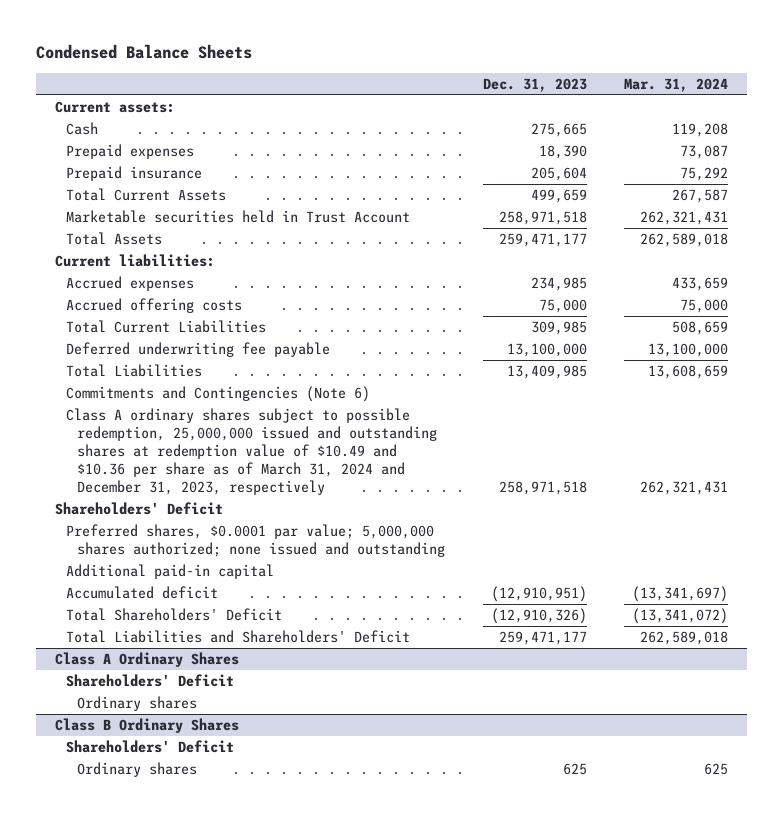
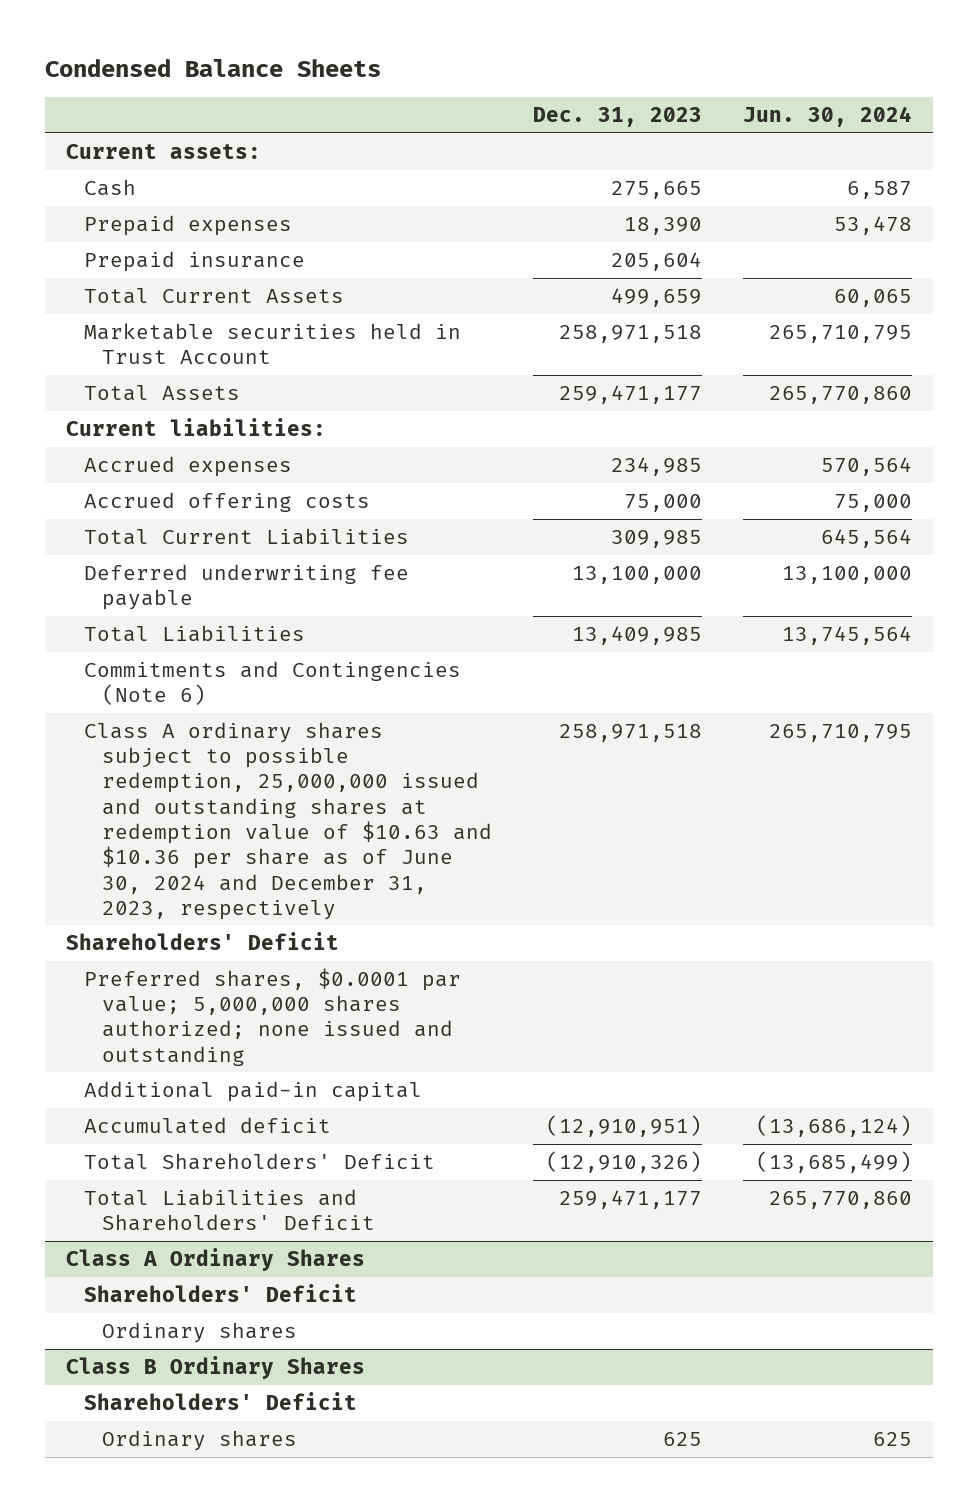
[623,77,728,92] Mar. 31, 2024 -> none
none -> [743,105,913,127] Jun. 30, 2024
[65,407,438,495] Class A ordinary shares subject to possible redemption, 25,000,000 issued and outstanding shares at redemption value of $10.49 and $10.36 per share as of March 31, 2024 and December 31, 2023, respectively -> [83,721,493,920] Class A ordinary shares subject to possible redemption, 25,000,000 issued and outstanding shares at redemption value of $10.63 and $10.36 per share as of June 30, 2024 and December 31, 2023, respectively

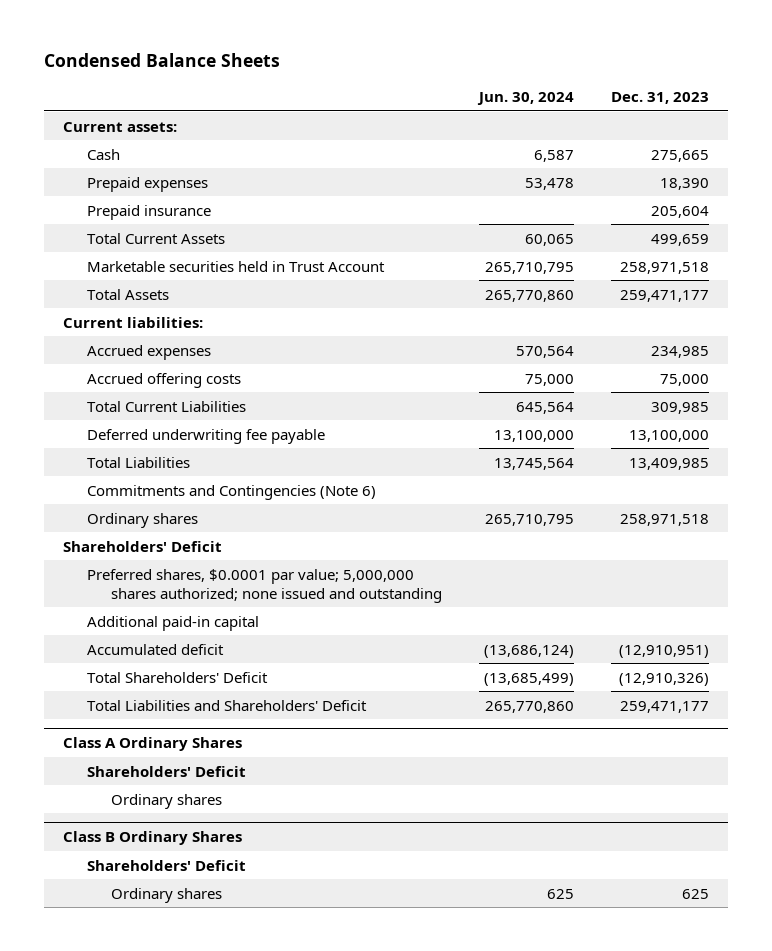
[83,721,493,920] Class A ordinary shares subject to possible redemption, 25,000,000 issued and outstanding shares at redemption value of $10.63 and $10.36 per share as of June 30, 2024 and December 31, 2023, respectively -> [86,512,198,528] Ordinary shares

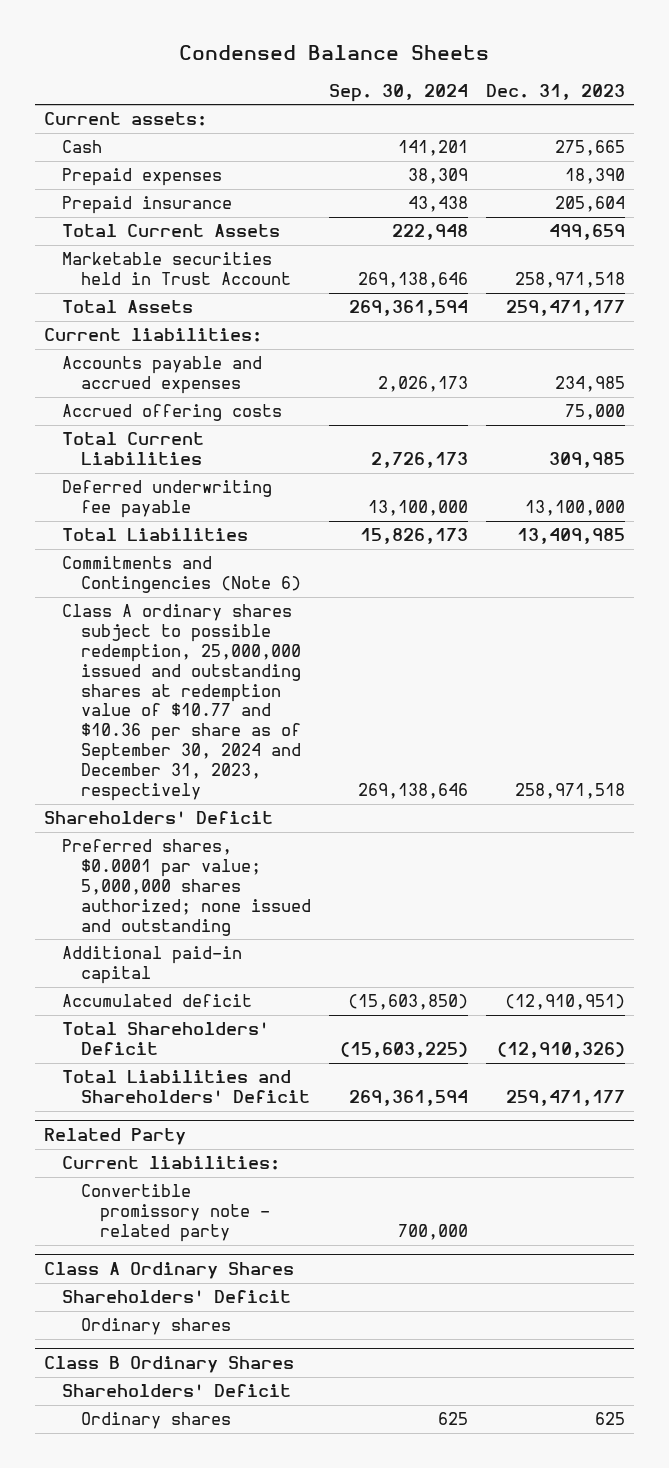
[476,92,574,106] Jun. 30, 2024 -> none
none -> [329,83,469,102] Sep. 30, 2024
[86,344,211,360] Accrued expenses -> [62,356,263,395] Accounts payable and accrued expenses
[86,512,198,528] Ordinary shares -> [62,604,302,801] Class A ordinary shares subject to possible redemption, 25,000,000 issued and outstanding shares at redemption value of $10.77 and $10.36 per share as of September 30, 2024 and December 31, 2023, respectively
none -> [43,1128,186,1146] Related Party
none -> [62,1156,281,1171] Current liabilities:
none -> [81,1184,270,1242] Convertible promissory note - related party

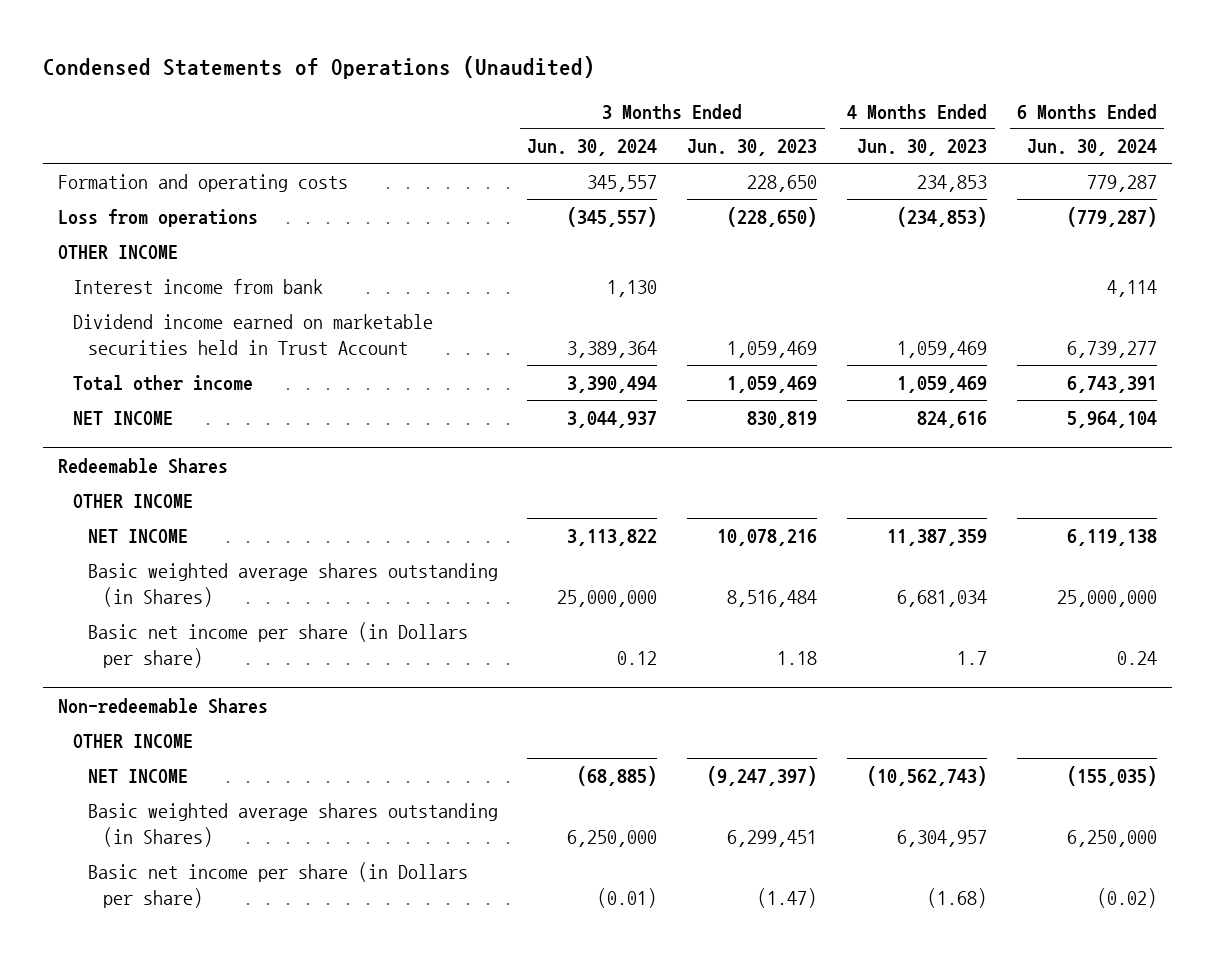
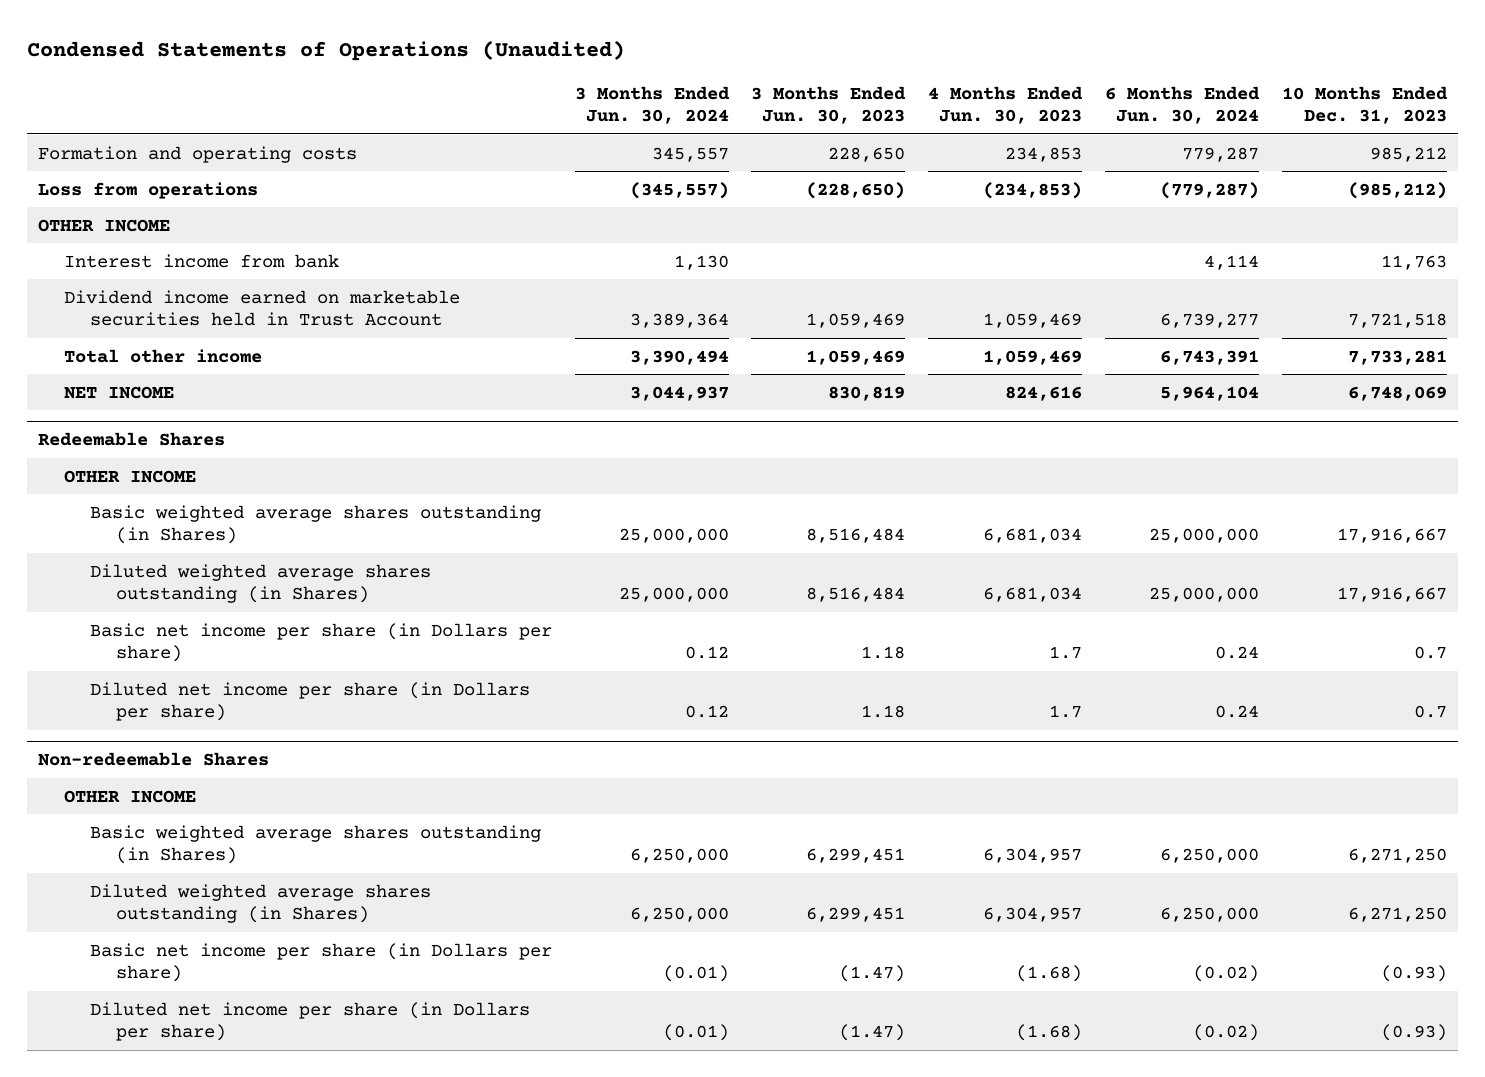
none -> [1281,86,1448,125] 10 Months Ended Dec. 31, 2023
[87,528,188,543] NET INCOME -> none
none -> [89,563,431,604] Diluted weighted average shares outstanding (in Shares)
none -> [89,681,530,722] Diluted net income per share (in Dollars per share)
[87,768,188,783] NET INCOME -> none
none -> [89,883,431,924] Diluted weighted average shares outstanding (in Shares)
none -> [89,1001,530,1042] Diluted net income per share (in Dollars per share)

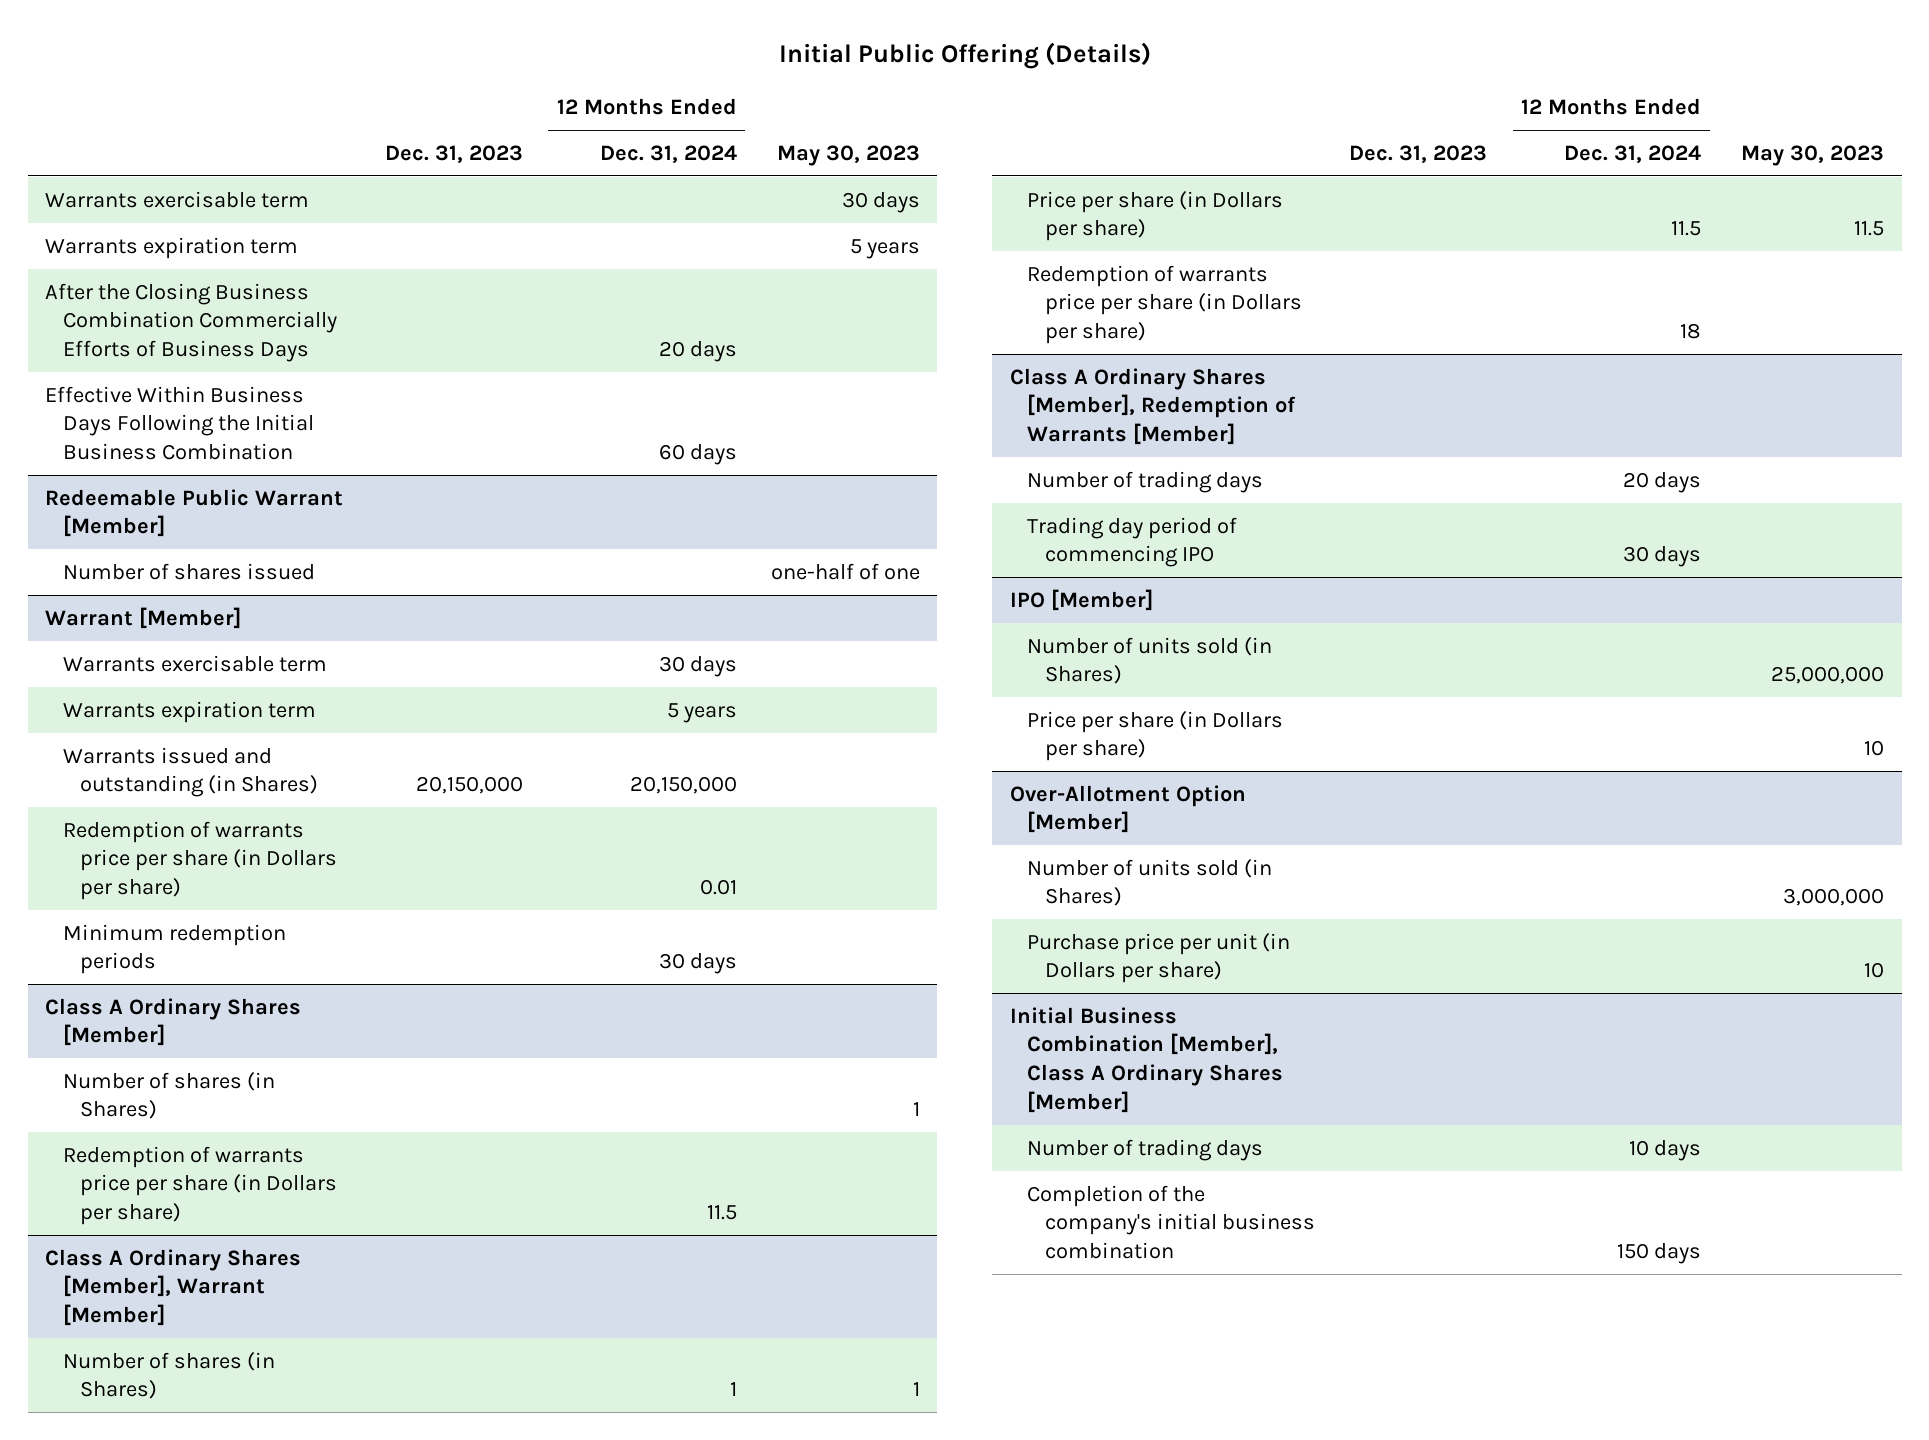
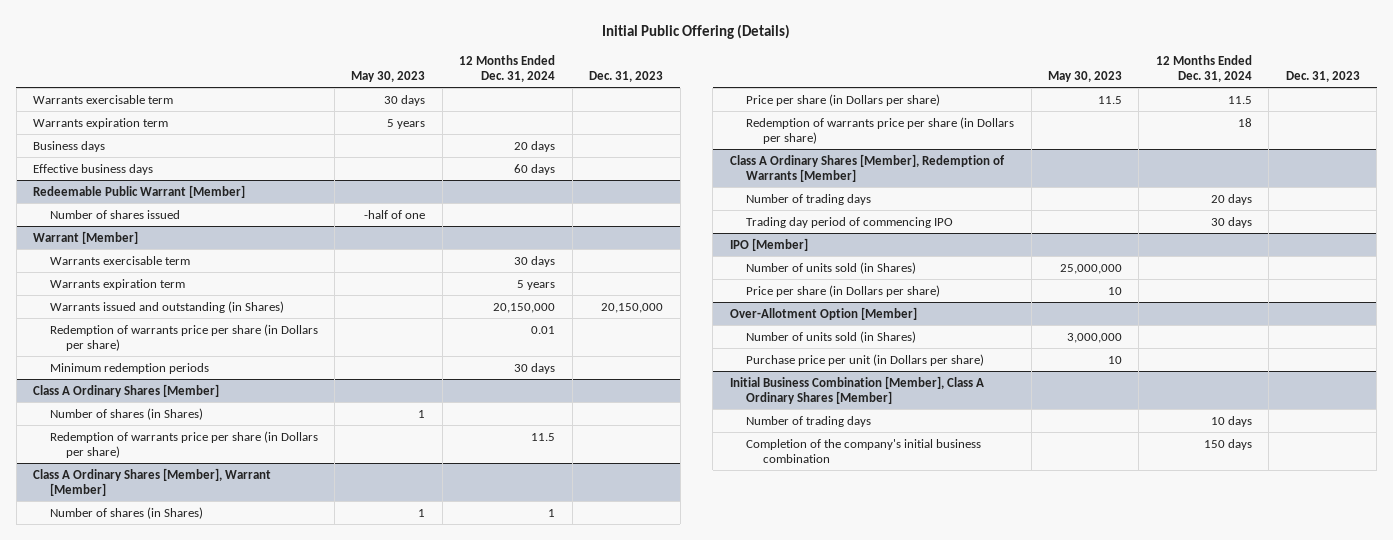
[45,282,337,363] After the Closing Business Combination Commercially Efforts of Business Days -> [32,140,105,152] Business days
[45,385,314,461] Effective Within Business Days Following the Initial Business Combination -> [32,163,153,175] Effective business days
[770,562,920,580] one-half of one -> [364,209,426,219] -half of one

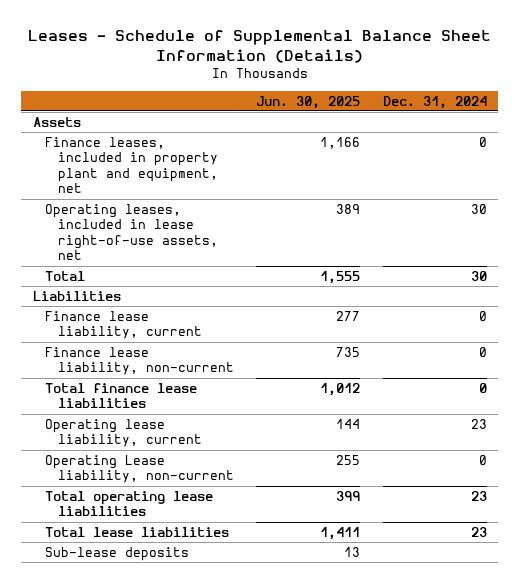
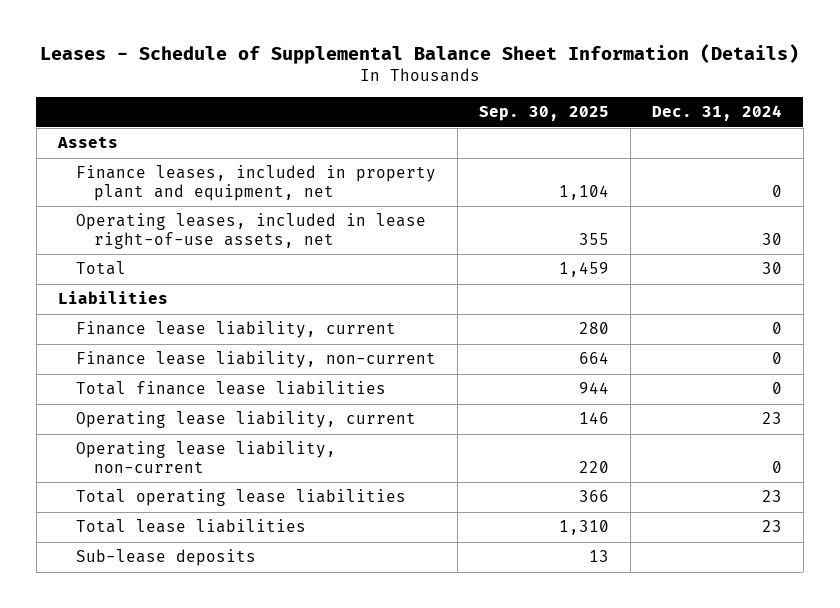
[256,95,361,109] Jun. 30, 2025 -> none
none -> [478,106,609,122] Sep. 30, 2025
[45,454,234,484] Operating Lease liability, non-current -> [75,441,336,473] Operating lease liability, non-current

